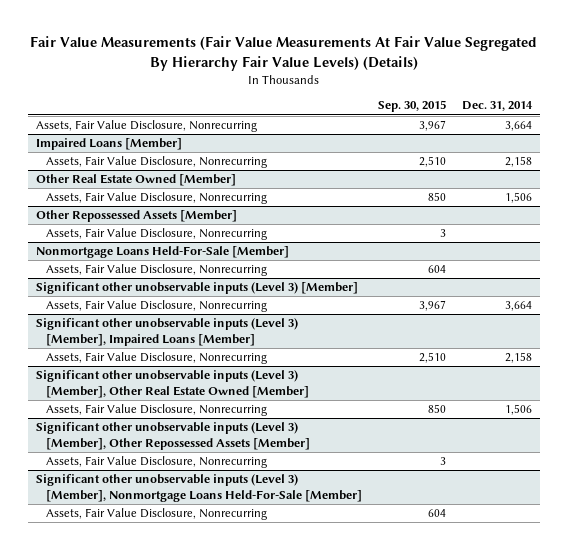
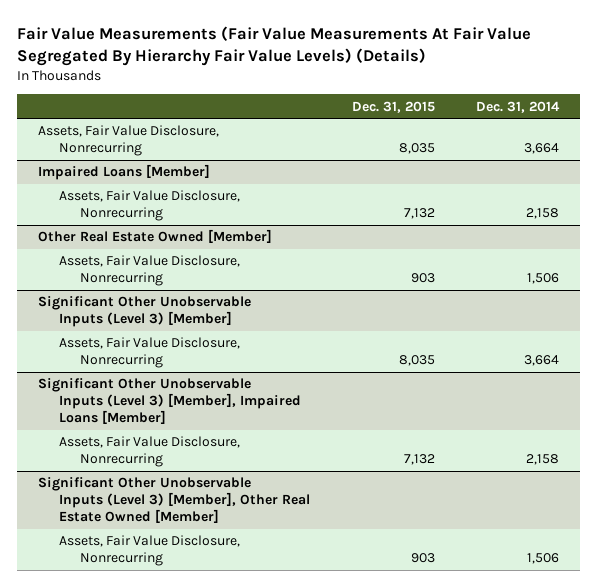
[377,100,446,113] Sep. 30, 2015 -> none
none -> [351,100,435,113] Dec. 31, 2015
[35,210,237,223] Other Repossessed Assets [Member] -> none
[45,228,267,241] Assets, Fair Value Disclosure, Nonrecurring -> none
[35,246,289,259] Nonmortgage Loans Held-For-Sale [Member] -> none
[45,264,267,277] Assets, Fair Value Disclosure, Nonrecurring -> none
[35,282,358,295] Significant other unobservable inputs (Level 3) [Member] -> [37,296,251,328] Significant Other Unobservable Inputs (Level 3) [Member]
[35,318,298,346] Significant other unobservable inputs (Level 3) [Member], Impaired Loans [Member] -> [37,378,301,425] Significant Other Unobservable Inputs (Level 3) [Member], Impaired Loans [Member]
[35,370,309,398] Significant other unobservable inputs (Level 3) [Member], Other Real Estate Owned [Member] -> [37,477,310,524] Significant Other Unobservable Inputs (Level 3) [Member], Other Real Estate Owned [Member]
[35,422,310,450] Significant other unobservable inputs (Level 3) [Member], Other Repossessed Assets [Member] -> none
[45,456,267,469] Assets, Fair Value Disclosure, Nonrecurring -> none
[35,474,362,502] Significant other unobservable inputs (Level 3) [Member], Nonmortgage Loans Held-For-Sale [Member] -> none
[45,508,267,521] Assets, Fair Value Disclosure, Nonrecurring -> none

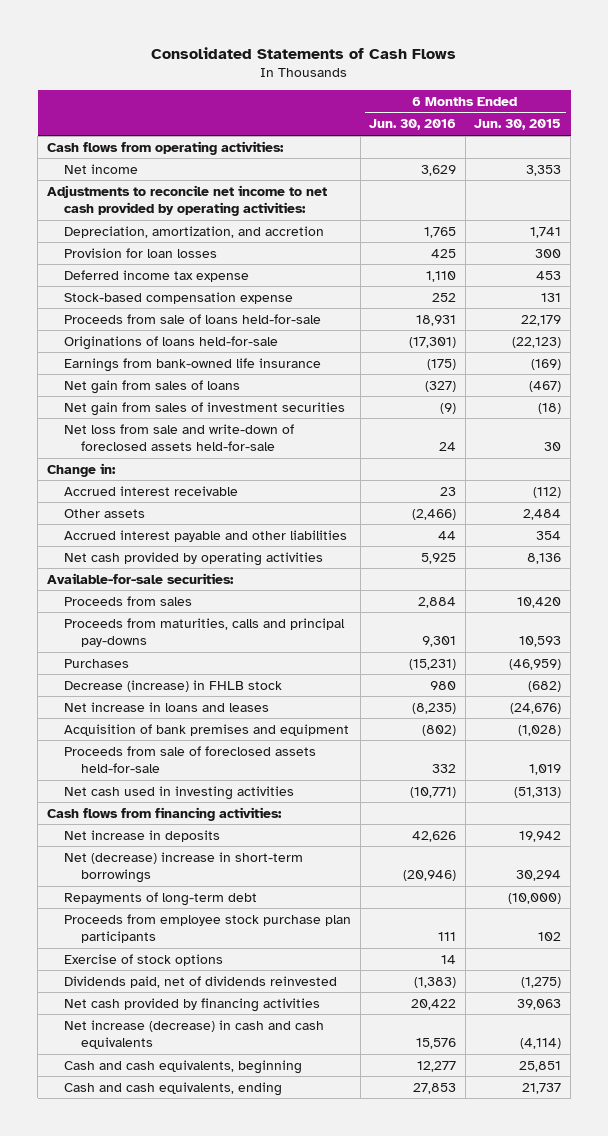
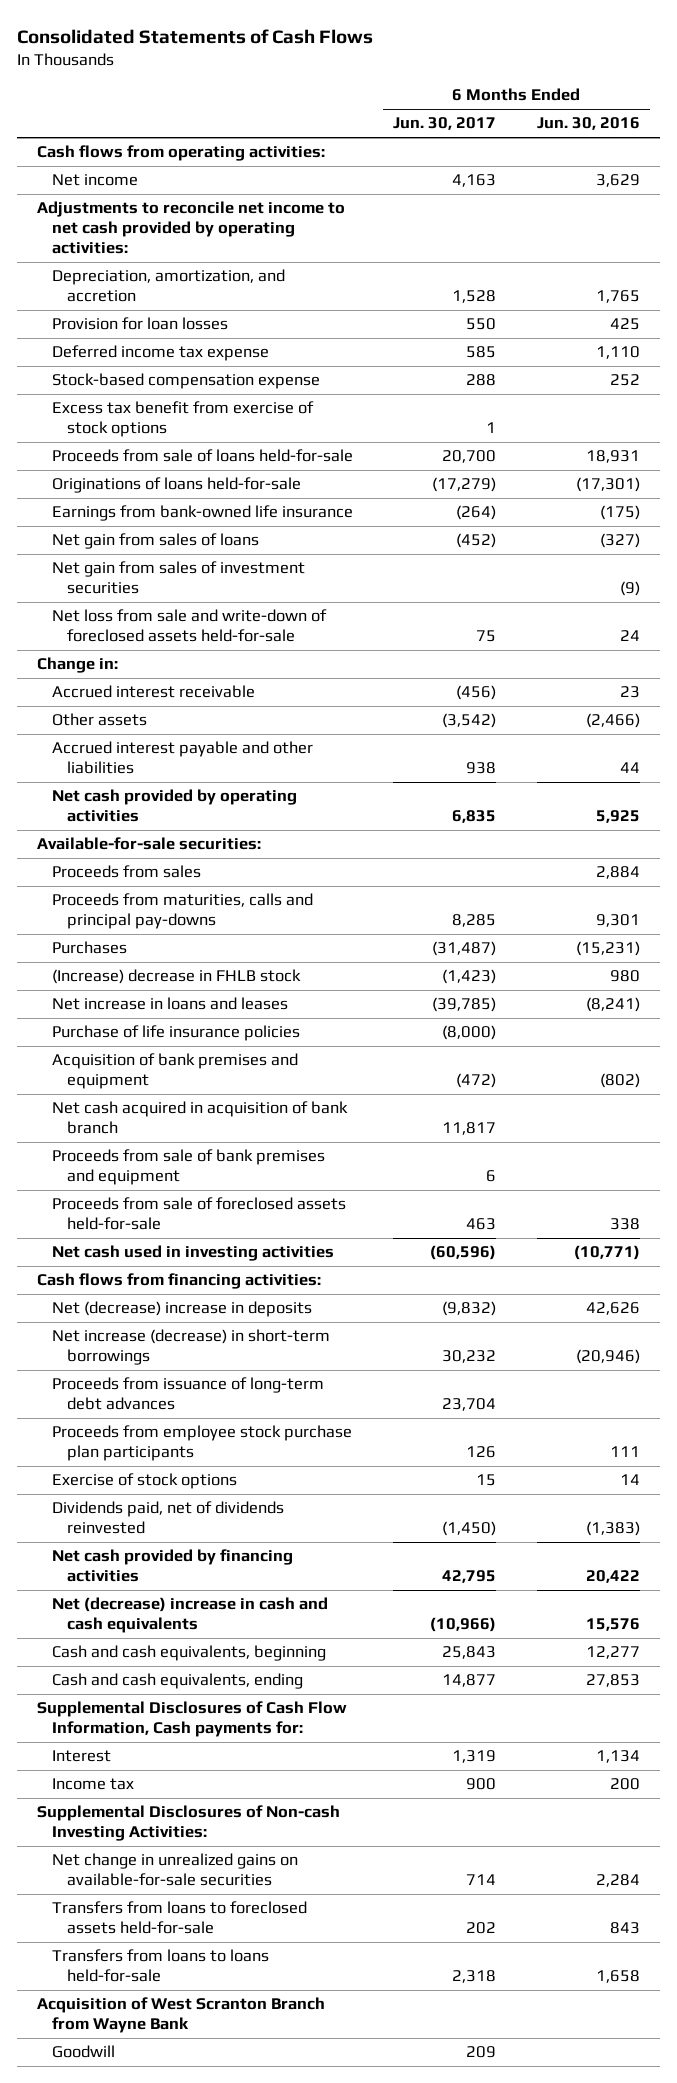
[474,119,562,131] Jun. 30, 2015 -> none
none -> [393,117,497,131] Jun. 30, 2017
none -> [52,401,315,438] Excess tax benefit from exercise of stock options
[63,679,282,692] Decrease (increase) in FHLB stock -> [52,969,302,985] (Increase) decrease in FHLB stock
[412,702,457,714] (8,235) -> [585,997,640,1013] (8,241)
none -> [52,1025,301,1042] Purchase of life insurance policies
none -> [52,1101,349,1135] Net cash acquired in acquisition of bank branch
none -> [52,1149,326,1186] Proceeds from sale of bank premises and equipment
[432,764,457,774] 332 -> [609,1218,640,1231] 338
[63,891,257,906] Repayments of long-term debt -> none
[63,829,220,842] Net increase in deposits -> [52,1301,313,1318] Net (decrease) increase in deposits
[63,851,303,884] Net (decrease) increase in short-term borrowings -> [52,1329,331,1366] Net increase (decrease) in short-term borrowings
none -> [52,1377,325,1411] Proceeds from issuance of long-term debt advances
[63,1019,324,1050] Net increase (decrease) in cash and cash equivalents -> [52,1597,329,1634] Net (decrease) increase in cash and cash equivalents
none -> [37,1701,348,1738] Supplemental Disclosures of Cash Flow Information, Cash payments for:
none -> [52,1750,112,1763] Interest
none -> [52,1778,135,1791] Income tax
none -> [37,1805,341,1842] Supplemental Disclosures of Non-cash Investing Activities:
none -> [52,1853,299,1887] Net change in unrealized gains on available-for-sale securities
none -> [52,1901,308,1935] Transfers from loans to foreclosed assets held-for-sale
none -> [52,1949,270,1983] Transfers from loans to loans held-for-sale
none -> [37,1997,326,2034] Acquisition of West Scranton Branch from Wayne Bank
none -> [52,2045,116,2059] Goodwill

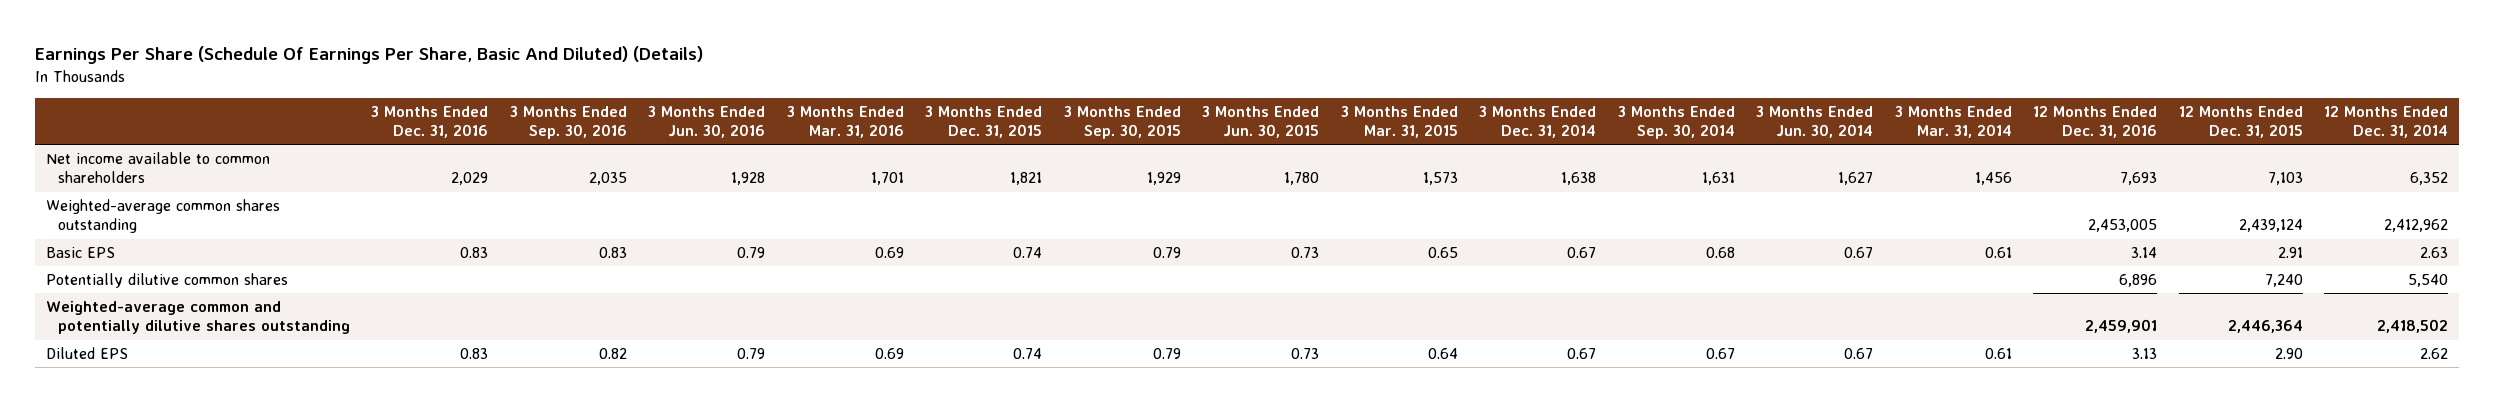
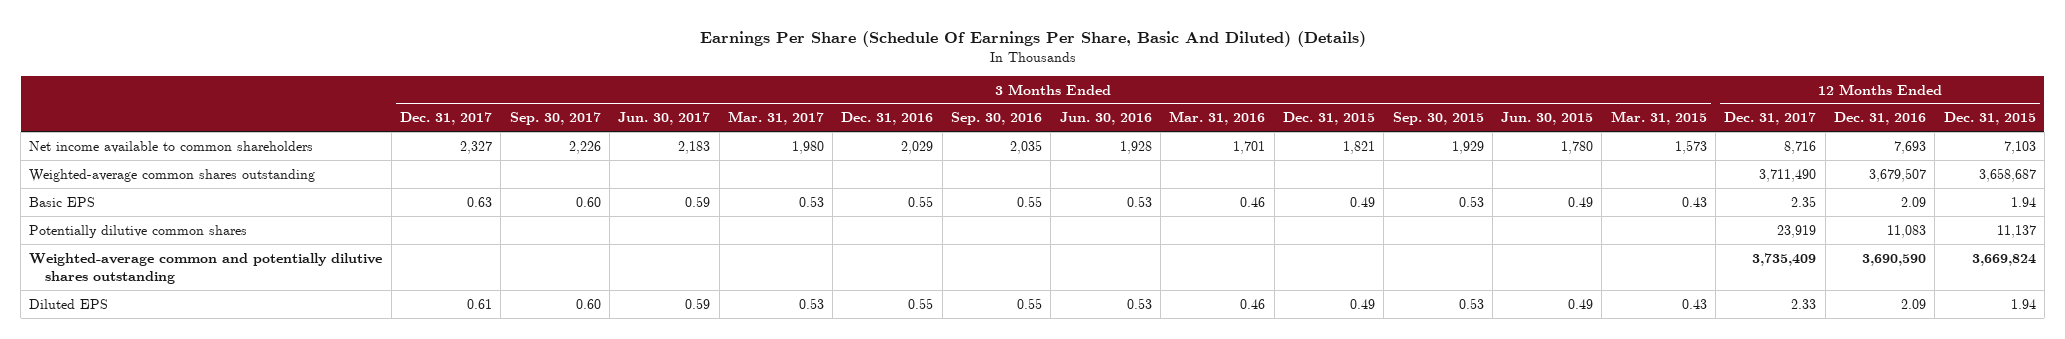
[1479,105,1597,138] 3 Months Ended Dec. 31, 2014 -> none
[1617,105,1735,139] 3 Months Ended Sep. 30, 2014 -> none
[1756,105,1874,138] 3 Months Ended Jun. 30, 2014 -> none
[1894,105,2012,138] 3 Months Ended Mar. 31, 2014 -> none
[2324,105,2449,138] 12 Months Ended Dec. 31, 2014 -> none
none -> [400,112,493,126] Dec. 31, 2017
none -> [509,112,601,126] Sep. 30, 2017
none -> [618,112,711,126] Jun. 30, 2017
none -> [727,111,824,126] Mar. 31, 2017
none -> [1724,112,1817,126] Dec. 31, 2017
[2088,219,2158,233] 2,453,005 -> [1869,167,1927,182] 3,679,507
[2238,219,2303,233] 2,439,124 -> [1978,167,2036,182] 3,658,687
[460,247,489,259] 0.83 -> [908,195,934,207] 0.55
[598,247,627,259] 0.83 -> [1017,195,1043,207] 0.55
[737,247,766,259] 0.79 -> [1126,195,1152,207] 0.53
[874,247,904,259] 0.69 -> [1240,196,1266,207] 0.46
[1013,247,1043,259] 0.74 -> [1349,196,1375,207] 0.49
[1152,247,1181,259] 0.79 -> [1458,195,1484,207] 0.53
[1291,247,1320,259] 0.73 -> [1568,196,1594,207] 0.49
[1427,247,1458,259] 0.65 -> [1681,196,1707,207] 0.43
[2131,247,2158,259] 3.14 -> [1901,196,1927,207] 2.09
[2277,247,2303,259] 2.91 -> [2010,196,2036,207] 1.94
[2119,274,2158,288] 6,896 -> [1887,224,1927,238] 11,083
[2264,274,2303,288] 7,240 -> [1996,224,2036,238] 11,137
[2085,319,2158,334] 2,459,901 -> [1862,253,1927,266] 3,690,590
[2227,320,2303,334] 2,446,364 -> [1971,253,2036,266] 3,669,824
[460,348,489,360] 0.83 -> [908,297,934,309] 0.55
[598,348,627,360] 0.82 -> [1017,297,1043,309] 0.55
[737,348,766,360] 0.79 -> [1126,297,1152,309] 0.53
[874,348,904,360] 0.69 -> [1240,298,1266,309] 0.46
[1013,348,1043,360] 0.74 -> [1349,298,1375,309] 0.49
[1152,348,1181,360] 0.79 -> [1458,297,1484,309] 0.53
[1291,348,1320,360] 0.73 -> [1568,298,1594,309] 0.49
[1427,348,1458,360] 0.64 -> [1681,298,1707,309] 0.43
[2132,348,2158,360] 3.13 -> [1901,298,1927,309] 2.09
[2274,348,2303,360] 2.90 -> [2010,298,2036,309] 1.94

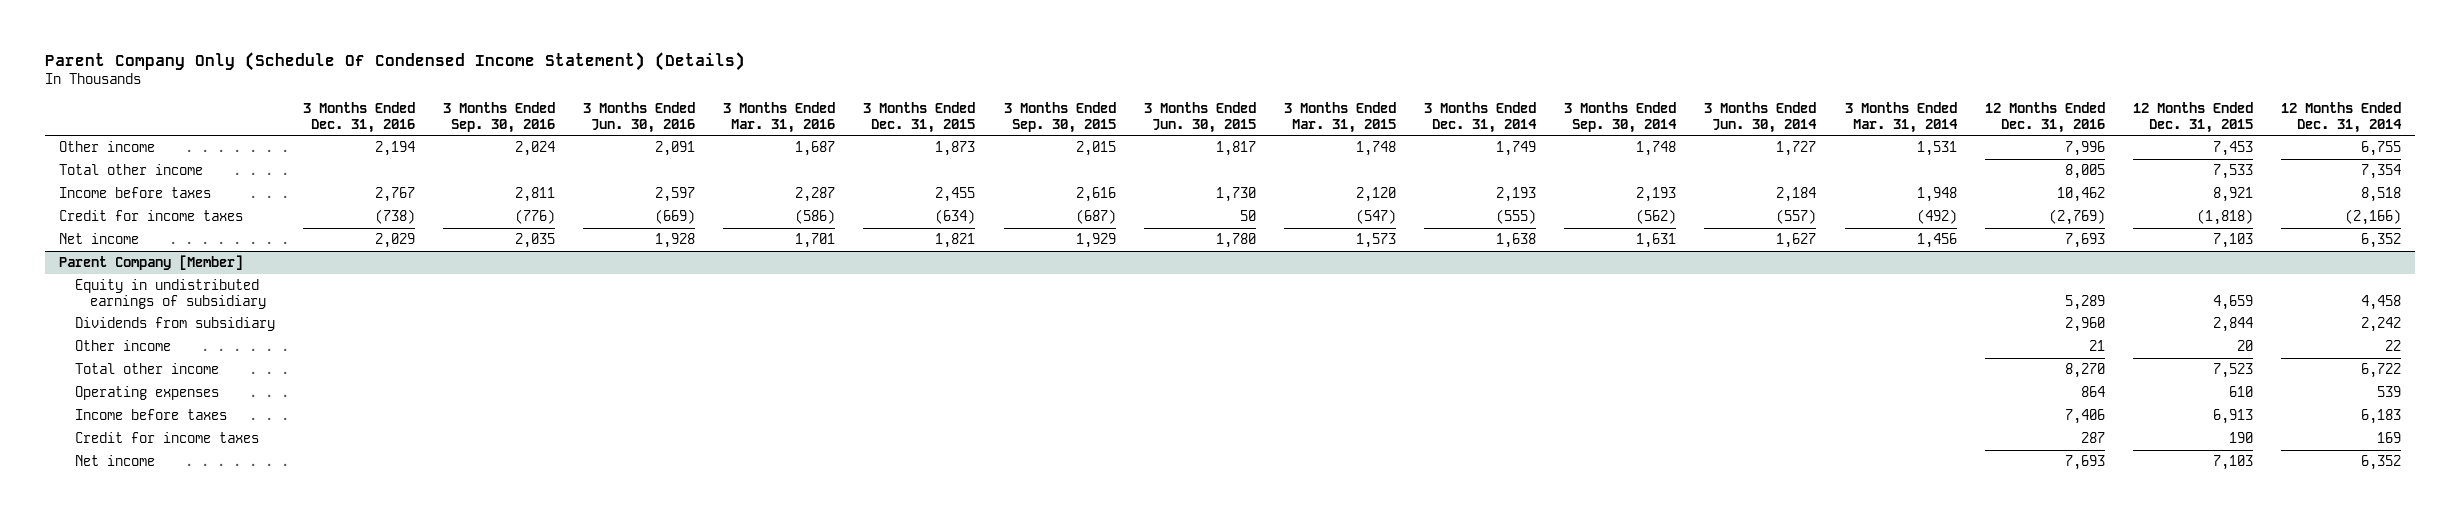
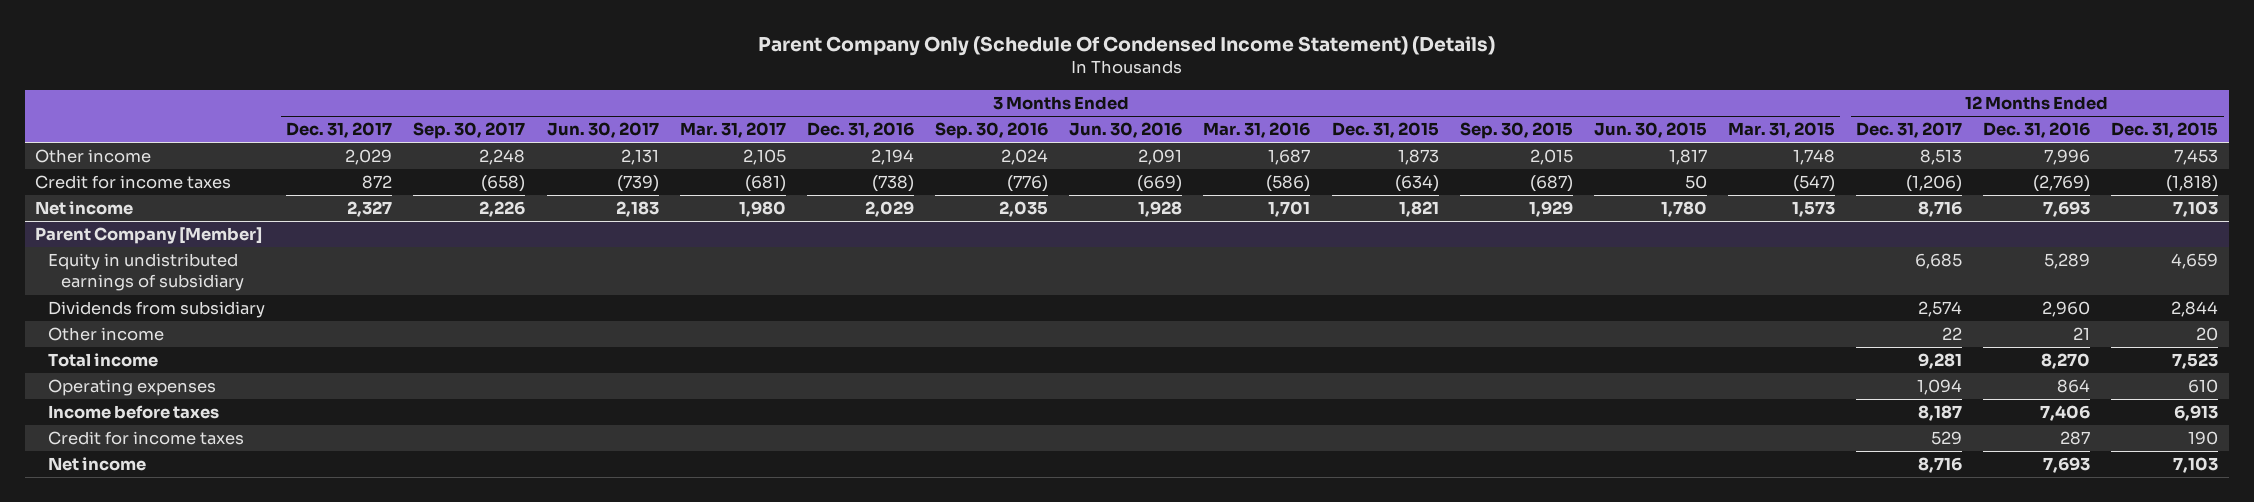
[1424,102,1538,133] 3 Months Ended Dec. 31, 2014 -> none
[1564,102,1678,133] 3 Months Ended Sep. 30, 2014 -> none
[1704,102,1818,133] 3 Months Ended Jun. 30, 2014 -> none
[1844,102,1958,133] 3 Months Ended Mar. 31, 2014 -> none
[2281,102,2403,133] 12 Months Ended Dec. 31, 2014 -> none
none -> [286,122,393,139] Dec. 31, 2017
none -> [413,122,526,140] Sep. 30, 2017
none -> [546,122,659,139] Jun. 30, 2017
none -> [679,122,786,139] Mar. 31, 2017
none -> [1856,122,1963,139] Dec. 31, 2017
[59,164,204,176] Total other income -> none
[59,187,212,199] Income before taxes -> none
[74,363,219,375] Total other income -> [48,353,159,368] Total income

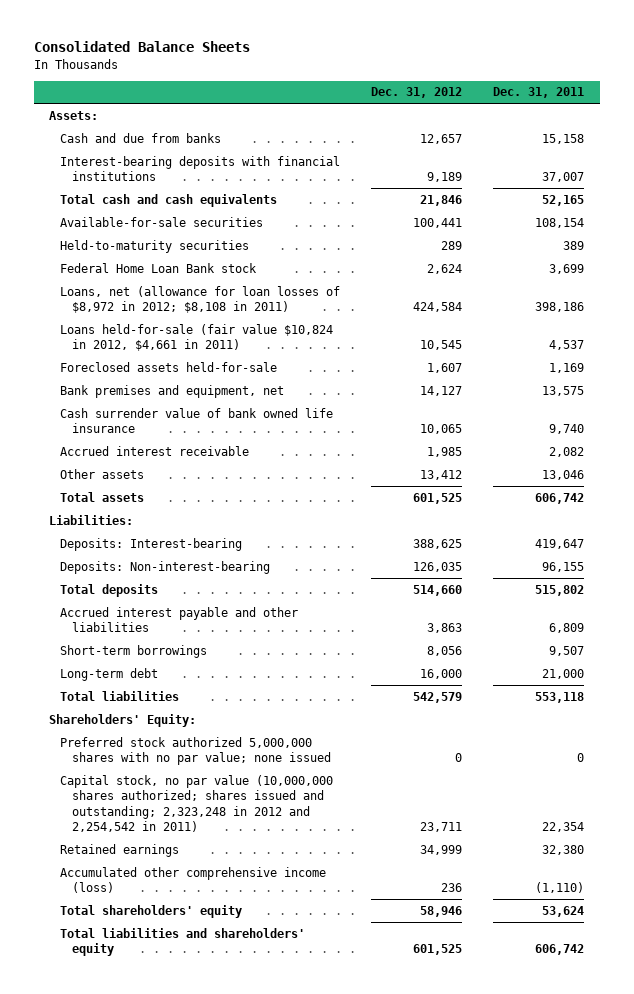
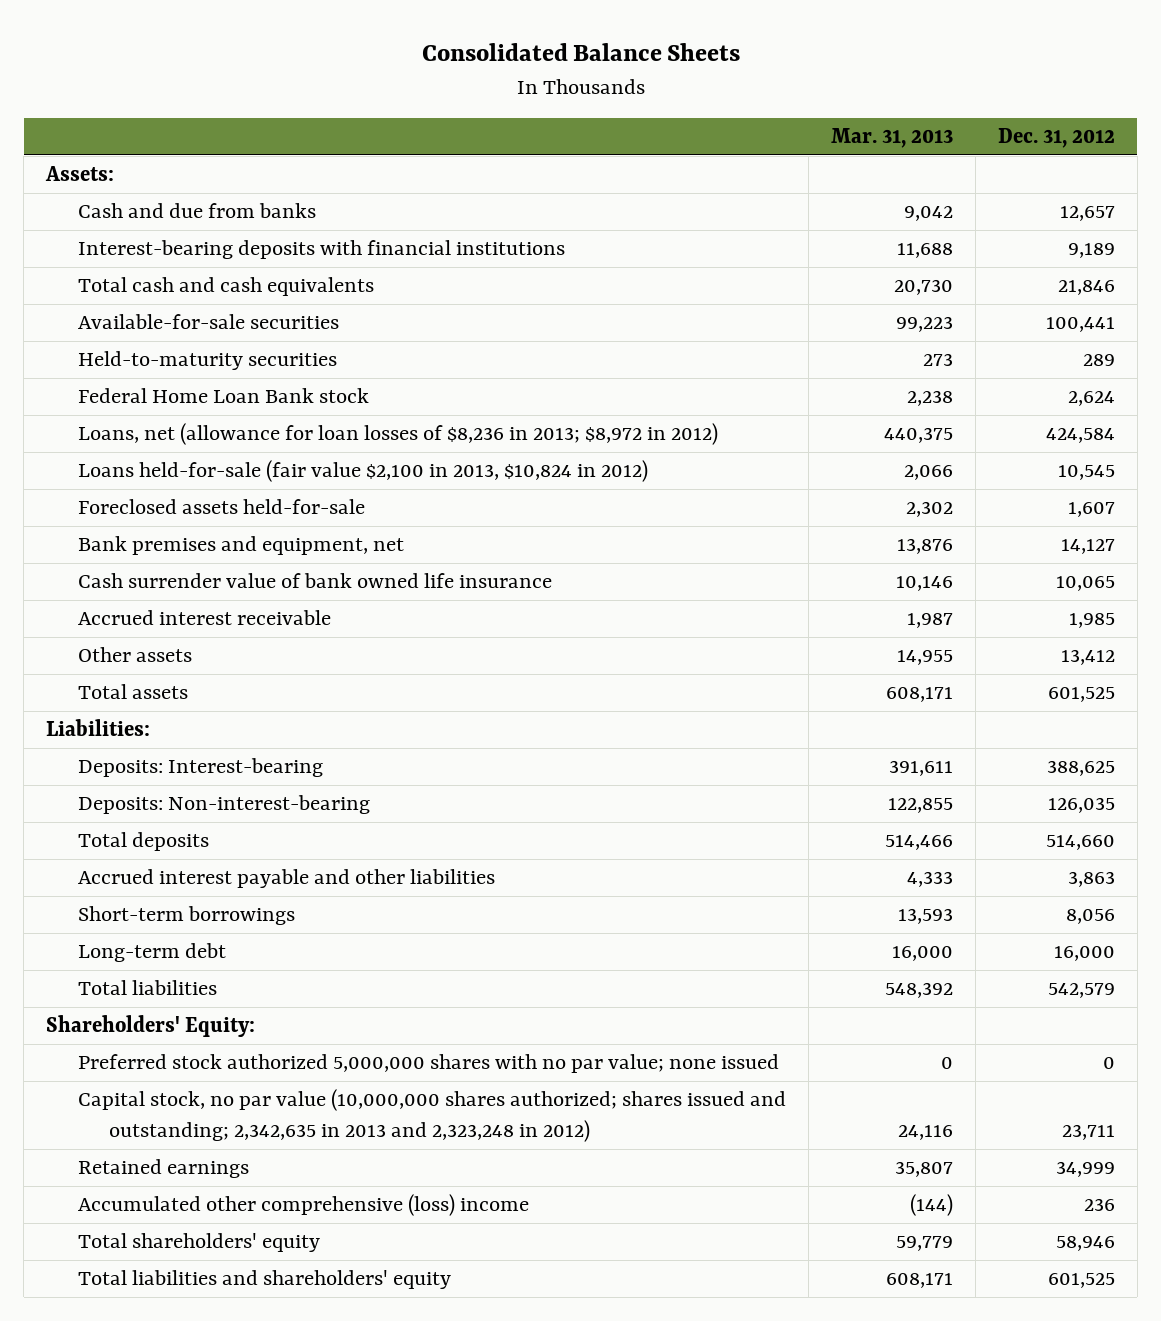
[493,87,585,99] Dec. 31, 2011 -> none
none -> [830,128,953,149] Mar. 31, 2013
[60,285,341,314] Loans, net (allowance for loan losses of $8,972 in 2012; $8,108 in 2011) -> [77,423,718,446] Loans, net (allowance for loan losses of $8,236 in 2013; $8,972 in 2012)
[60,323,334,352] Loans held-for-sale (fair value $10,824 in 2012, $4,661 in 2011) -> [77,460,648,483] Loans held-for-sale (fair value $2,100 in 2013, $10,824 in 2012)
[60,774,334,833] Capital stock, no par value (10,000,000 shares authorized; shares issued and outstanding; 2,323,248 in 2012 and 2,254,542 in 2011) -> [77,1089,786,1143] Capital stock, no par value (10,000,000 shares authorized; shares issued and outstanding; 2,342,635 in 2013 and 2,323,248 in 2012)
[60,866,327,894] Accumulated other comprehensive income (loss) -> [77,1194,529,1217] Accumulated other comprehensive (loss) income

